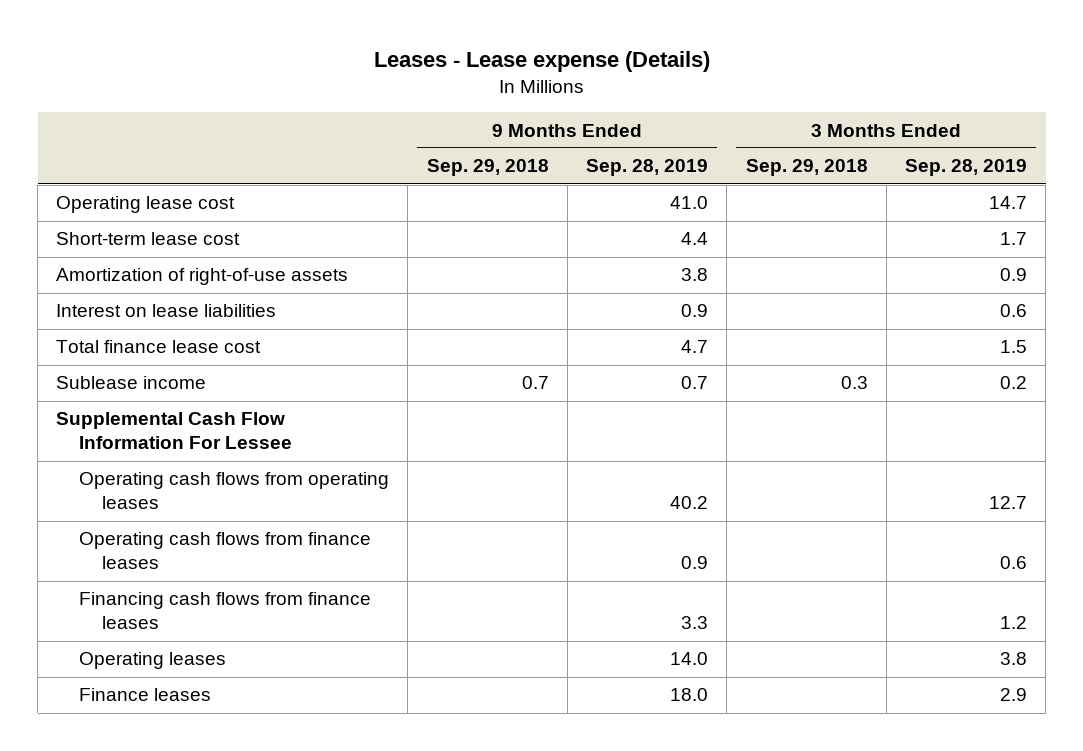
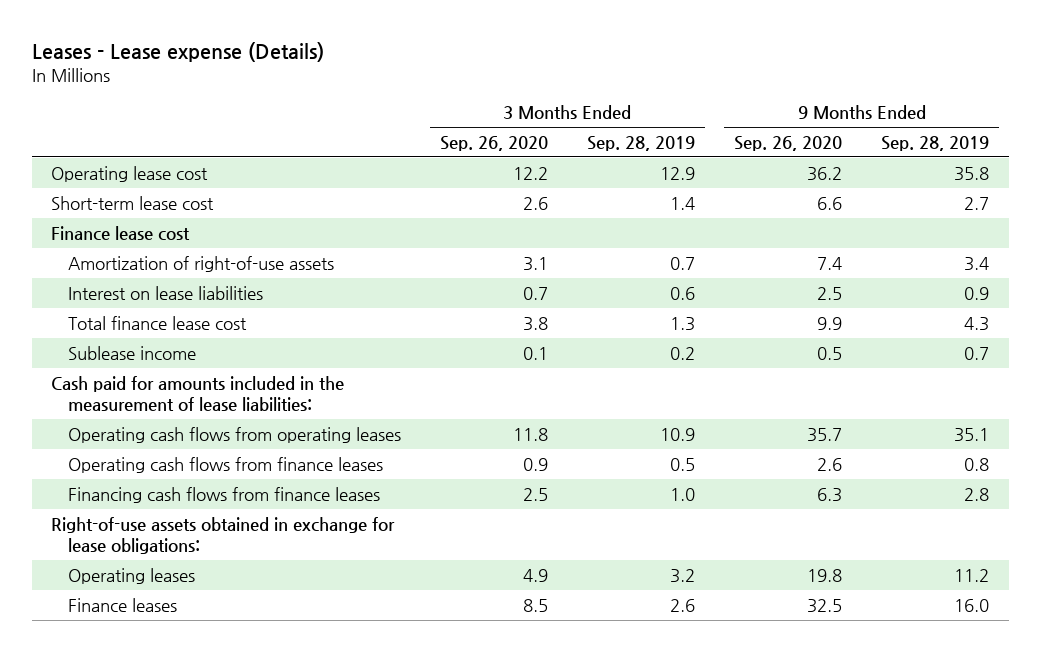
[426,159,549,177] Sep. 29, 2018 -> none
[745,159,868,177] Sep. 29, 2018 -> none
none -> [439,135,548,151] Sep. 26, 2020
none -> [734,135,843,151] Sep. 26, 2020
[670,196,709,210] 41.0 -> [954,166,990,181] 35.8
[989,196,1028,210] 14.7 -> [660,166,696,180] 12.9
[681,232,709,246] 4.4 -> [964,196,990,210] 2.7
[1000,232,1028,246] 1.7 -> [670,196,696,210] 1.4
none -> [51,225,191,241] Finance lease cost
[681,268,709,282] 3.8 -> [964,256,990,271] 3.4
[1000,268,1028,282] 0.9 -> [670,256,696,270] 0.7
[681,340,709,354] 4.7 -> [964,316,990,331] 4.3
[1000,340,1028,354] 1.5 -> [670,316,696,331] 1.3
[56,412,293,450] Supplemental Cash Flow Information For Lessee -> none
none -> [51,375,345,412] Cash paid for amounts included in the measurement of lease liabilities:
[670,496,709,510] 40.2 -> [954,427,990,442] 35.1
[989,496,1028,510] 12.7 -> [660,427,696,441] 10.9
[681,556,709,570] 0.9 -> [964,457,990,471] 0.8
[1000,556,1028,570] 0.6 -> [670,457,696,471] 0.5
[681,616,709,630] 3.3 -> [964,487,990,501] 2.8
[1000,616,1028,630] 1.2 -> [670,487,696,501] 1.0
none -> [51,516,396,555] Right-of-use assets obtained in exchange for lease obligations:
[670,652,709,666] 14.0 -> [954,568,990,582] 11.2
[1000,652,1028,666] 3.8 -> [670,568,696,583] 3.2
[670,688,709,702] 18.0 -> [954,598,990,612] 16.0
[1000,688,1028,702] 2.9 -> [670,598,696,612] 2.6

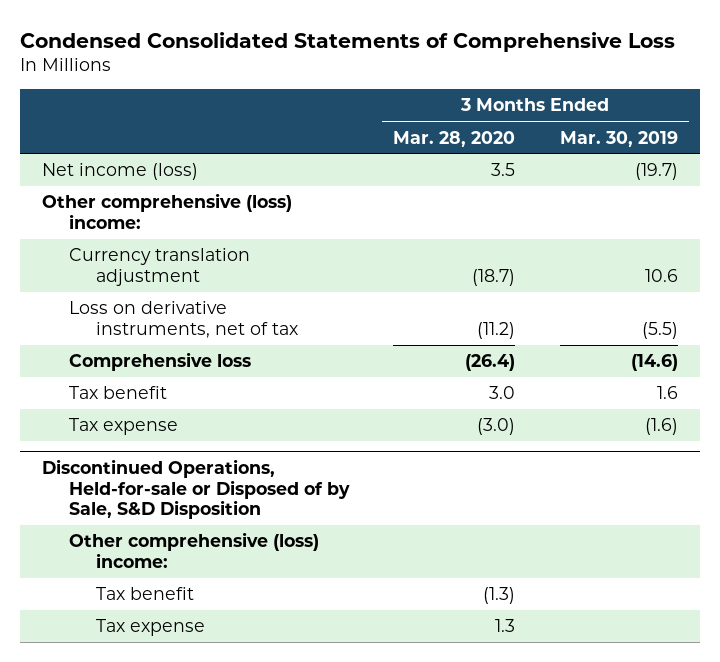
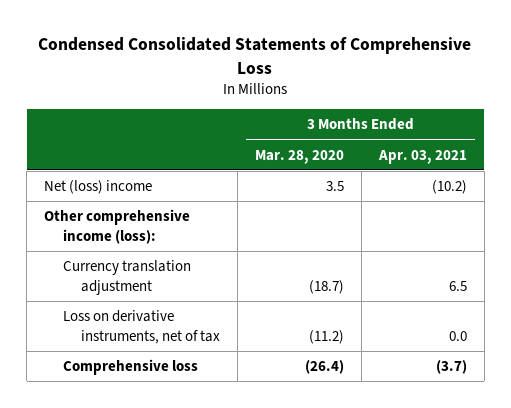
[559,130,678,147] Mar. 30, 2019 -> none
none -> [377,149,467,164] Apr. 03, 2021
[42,163,199,181] Net income (loss) -> [44,180,153,195] Net (loss) income
[42,193,293,230] Other comprehensive (loss) income: -> [44,209,191,244] Other comprehensive income (loss):
[68,386,167,400] Tax benefit -> none
[68,418,178,436] Tax expense -> none
[42,458,350,520] Discontinued Operations, Held-for-sale or Disposed of by Sale, S&D Disposition -> none
[68,532,319,569] Other comprehensive (loss) income: -> none
[95,587,194,601] Tax benefit -> none
[95,619,205,637] Tax expense -> none

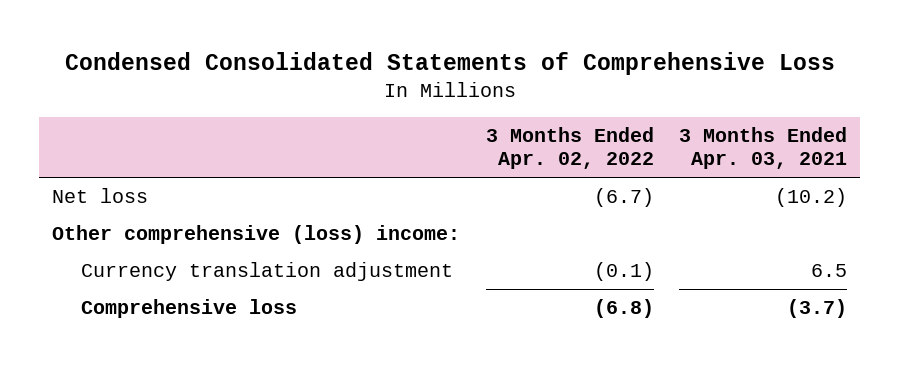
[254,149,344,164] Mar. 28, 2020 -> none
none -> [485,127,654,170] 3 Months Ended Apr. 02, 2022
[44,180,153,195] Net (loss) income -> [52,188,149,204] Net loss
[44,209,191,244] Other comprehensive income (loss): -> [52,225,461,245] Other comprehensive (loss) income:
[62,310,221,344] Loss on derivative instruments, net of tax -> none

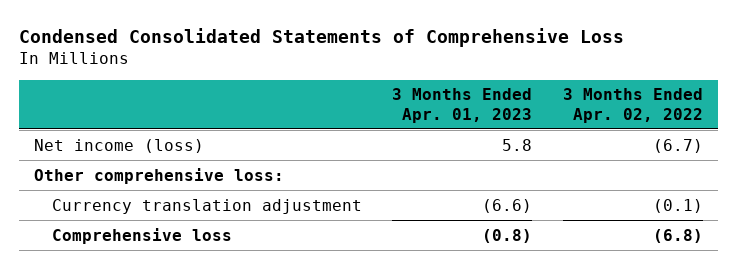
[679,127,848,170] 3 Months Ended Apr. 03, 2021 -> none
none -> [392,88,533,123] 3 Months Ended Apr. 01, 2023
[52,188,149,204] Net loss -> [33,138,204,153] Net income (loss)
[52,225,461,245] Other comprehensive (loss) income: -> [33,167,284,184] Other comprehensive loss:

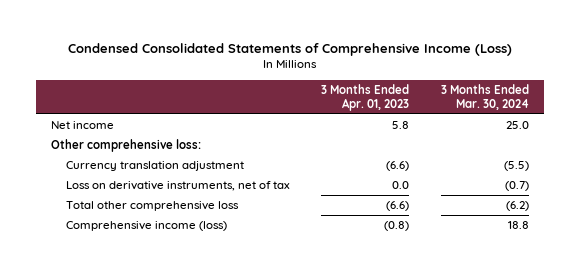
[18,27,624,47] Condensed Consolidated Statements of Comprehensive Loss -> [68,43,513,57] Condensed Consolidated Statements of Comprehensive Income (Loss)
[562,88,703,123] 3 Months Ended Apr. 02, 2022 -> none
none -> [440,83,529,110] 3 Months Ended Mar. 30, 2024
[33,138,204,153] Net income (loss) -> [51,120,115,129] Net income
none -> [66,180,291,191] Loss on derivative instruments, net of tax
none -> [66,200,240,211] Total other comprehensive loss
[52,227,233,244] Comprehensive loss -> [66,220,228,231] Comprehensive income (loss)

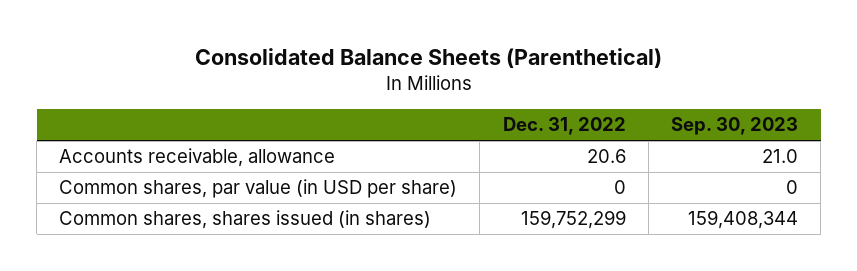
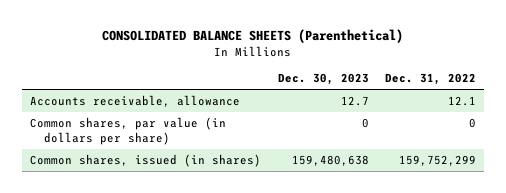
[194,48,662,69] Consolidated Balance Sheets (Parenthetical) -> [102,29,404,44] CONSOLIDATED BALANCE SHEETS (Parenthetical)
[670,117,798,136] Sep. 30, 2023 -> none
none -> [277,73,369,86] Dec. 30, 2023
[586,149,626,164] 20.6 -> [447,96,476,107] 12.1
[59,179,458,199] Common shares, par value (in USD per share) -> [30,117,227,145] Common shares, par value (in dollars per share)
[59,210,432,230] Common shares, shares issued (in shares) -> [30,154,262,168] Common shares, issued (in shares)

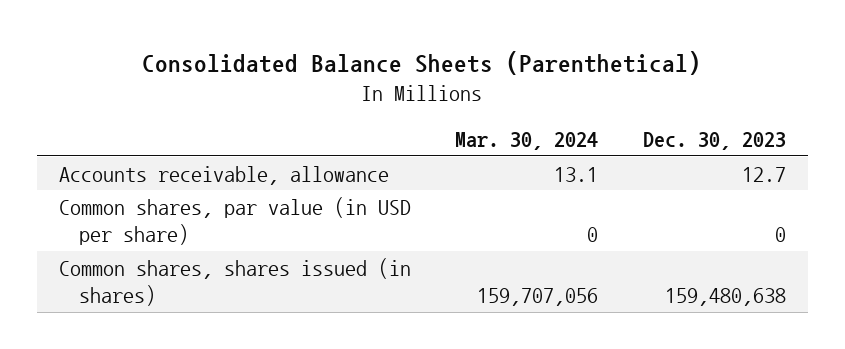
[102,29,404,44] CONSOLIDATED BALANCE SHEETS (Parenthetical) -> [142,50,702,75] Consolidated Balance Sheets (Parenthetical)
[384,73,476,86] Dec. 31, 2022 -> none
none -> [455,131,599,150] Mar. 30, 2024
[30,117,227,145] Common shares, par value (in dollars per share) -> [59,196,412,246] Common shares, par value (in USD per share)
[30,154,262,168] Common shares, issued (in shares) -> [59,257,412,307] Common shares, shares issued (in shares)

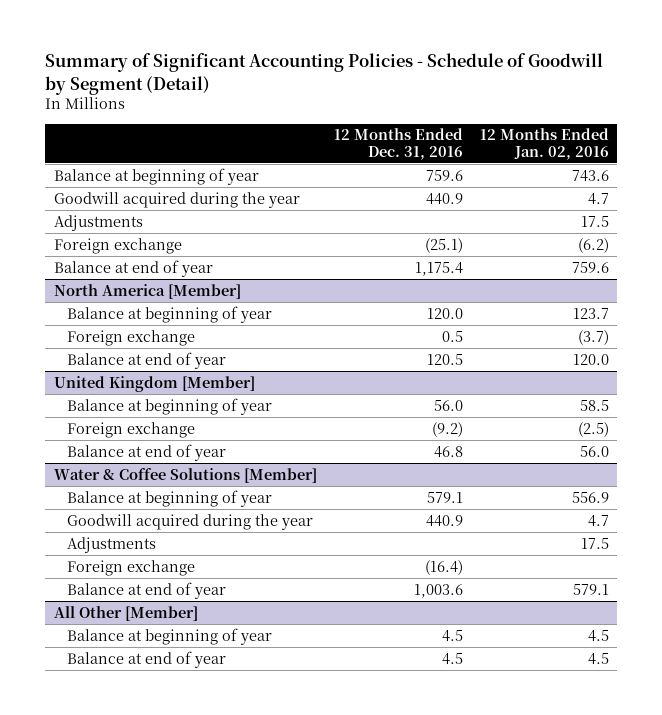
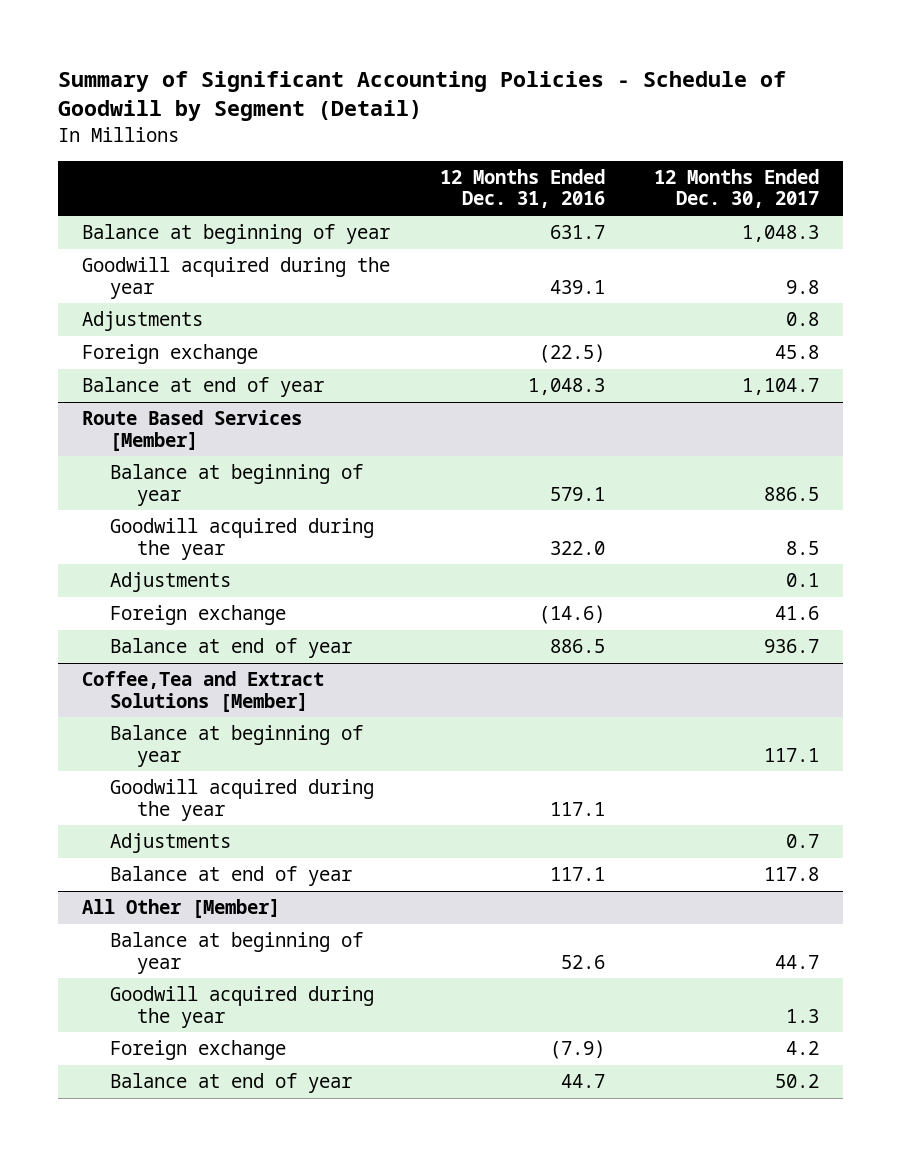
[479,128,609,160] 12 Months Ended Jan. 02, 2016 -> none
none -> [653,168,819,209] 12 Months Ended Dec. 30, 2017
[425,169,463,181] 759.6 -> [549,225,605,240] 631.7
[425,192,463,205] 440.9 -> [549,279,605,294] 439.1
[53,283,241,299] North America [Member] -> none
[66,305,272,323] Balance at beginning of year -> none
[66,329,195,346] Foreign exchange -> none
[66,351,226,369] Balance at end of year -> none
[53,375,255,392] United Kingdom [Member] -> none
[66,397,272,415] Balance at beginning of year -> none
[66,421,195,438] Foreign exchange -> none
[66,443,226,461] Balance at end of year -> none
[53,467,317,483] Water & Coffee Solutions [Member] -> none
[424,237,463,253] (25.1) -> [538,344,605,364] (22.5)
[414,261,463,276] 1,175.4 -> [527,378,605,396] 1,048.3
none -> [82,410,303,451] Route Based Services [Member]
[425,514,463,527] 440.9 -> [549,540,605,555] 322.0
[424,559,463,575] (16.4) -> [538,605,605,625] (14.6)
[413,583,463,598] 1,003.6 -> [549,639,605,654] 886.5
none -> [82,671,325,712] Coffee,Tea and Extract Solutions [Member]
none -> [109,725,363,767] Balance at beginning of year
none -> [109,779,374,821] Goodwill acquired during the year
none -> [109,833,231,854] Adjustments
none -> [109,866,352,887] Balance at end of year
[441,629,463,642] 4.5 -> [560,954,605,969] 52.6
none -> [109,986,374,1028] Goodwill acquired during the year
none -> [109,1040,286,1061] Foreign exchange
[441,652,463,665] 4.5 -> [560,1074,605,1089] 44.7

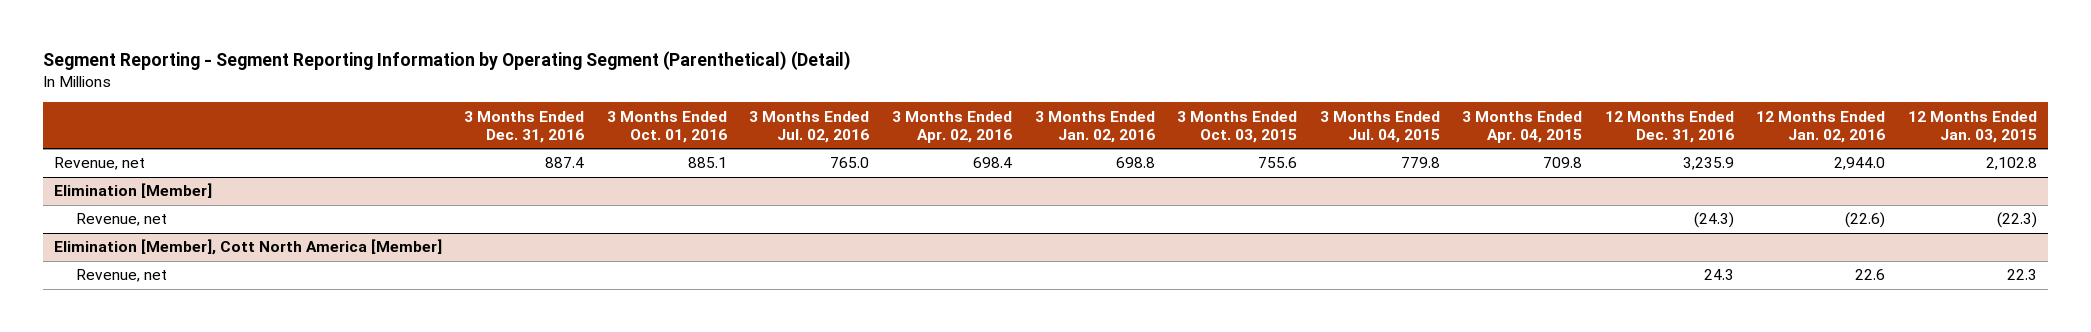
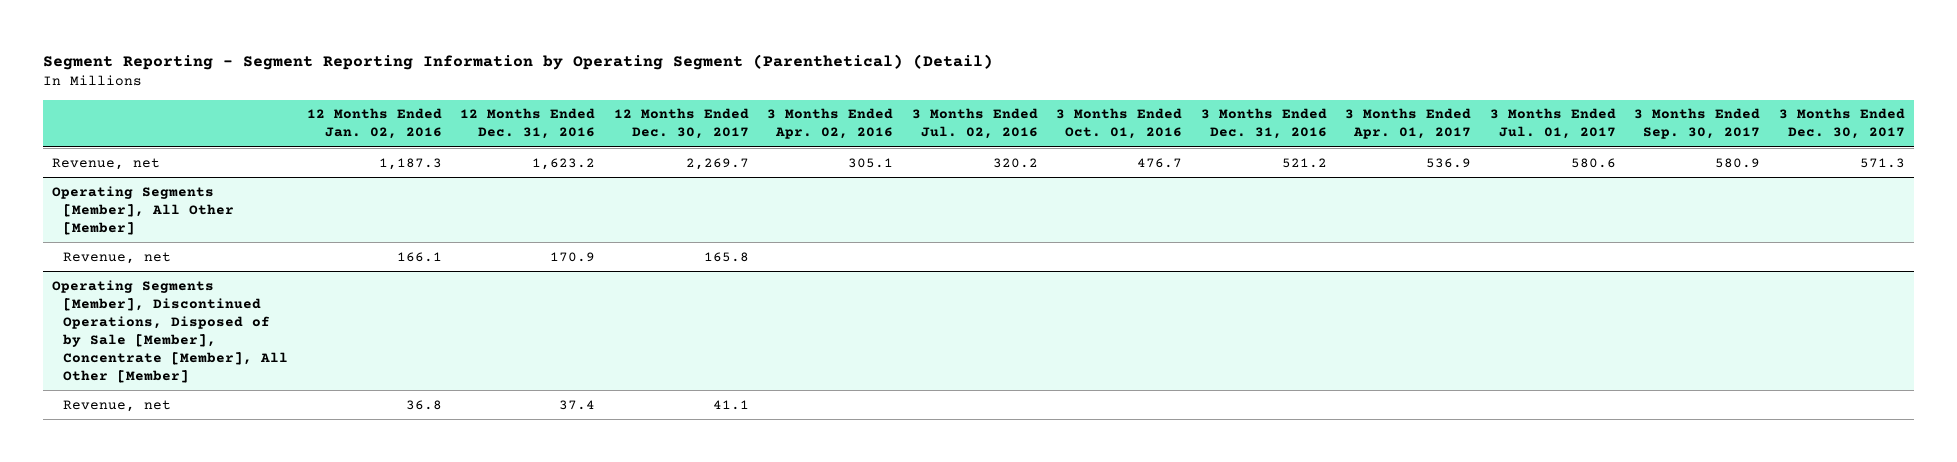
[1034,110,1155,144] 3 Months Ended Jan. 02, 2016 -> none
[1177,110,1298,144] 3 Months Ended Oct. 03, 2015 -> none
[1319,110,1440,144] 3 Months Ended Jul. 04, 2015 -> none
[1462,110,1583,144] 3 Months Ended Apr. 04, 2015 -> none
[1907,110,2037,144] 12 Months Ended Jan. 03, 2015 -> none
none -> [613,108,749,140] 12 Months Ended Dec. 30, 2017
none -> [1345,108,1472,140] 3 Months Ended Apr. 01, 2017
none -> [1489,108,1616,140] 3 Months Ended Jul. 01, 2017
none -> [1634,108,1761,140] 3 Months Ended Sep. 30, 2017
none -> [1778,108,1905,140] 3 Months Ended Dec. 30, 2017
[53,183,212,199] Elimination [Member] -> none
[53,239,442,256] Elimination [Member], Cott North America [Member] -> none
[545,157,585,169] 887.4 -> [1281,157,1327,168] 521.2
[687,157,727,169] 885.1 -> [1137,157,1183,168] 476.7
[830,157,870,169] 765.0 -> [992,157,1038,168] 320.2
[973,157,1013,169] 698.4 -> [848,157,894,168] 305.1
[1682,157,1734,171] 3,235.9 -> [532,157,596,170] 1,623.2
[1834,157,1886,171] 2,944.0 -> [378,157,442,170] 1,187.3
none -> [52,185,235,235] Operating Segments [Member], All Other [Member]
[1693,212,1734,229] (24.3) -> [550,251,596,262] 170.9
[1845,212,1886,229] (22.6) -> [396,251,442,262] 166.1
none -> [52,279,289,383] Operating Segments [Member], Discontinued Operations, Disposed of by Sale [Member], Concentrate [Member], All Other [Member]
[1703,269,1734,281] 24.3 -> [559,399,596,410] 37.4
[1855,269,1886,281] 22.6 -> [405,399,442,410] 36.8

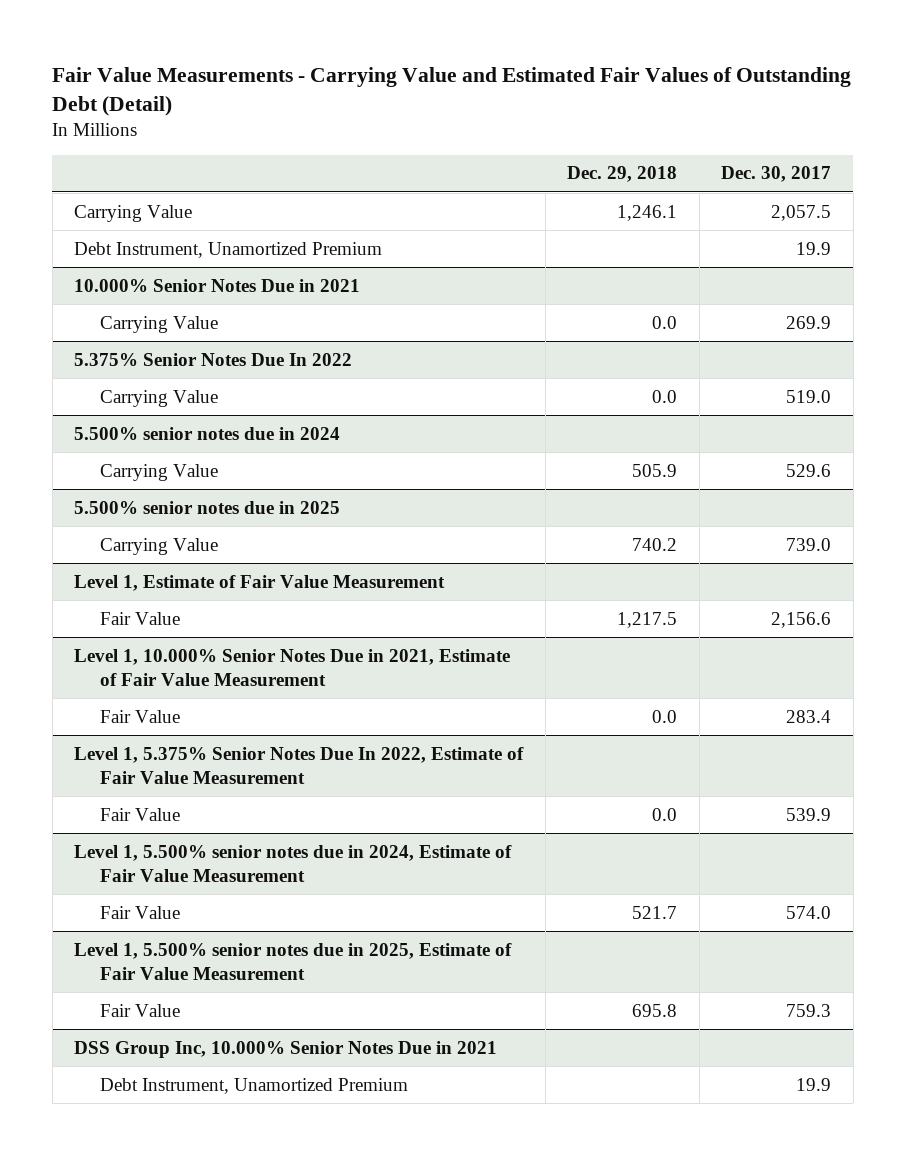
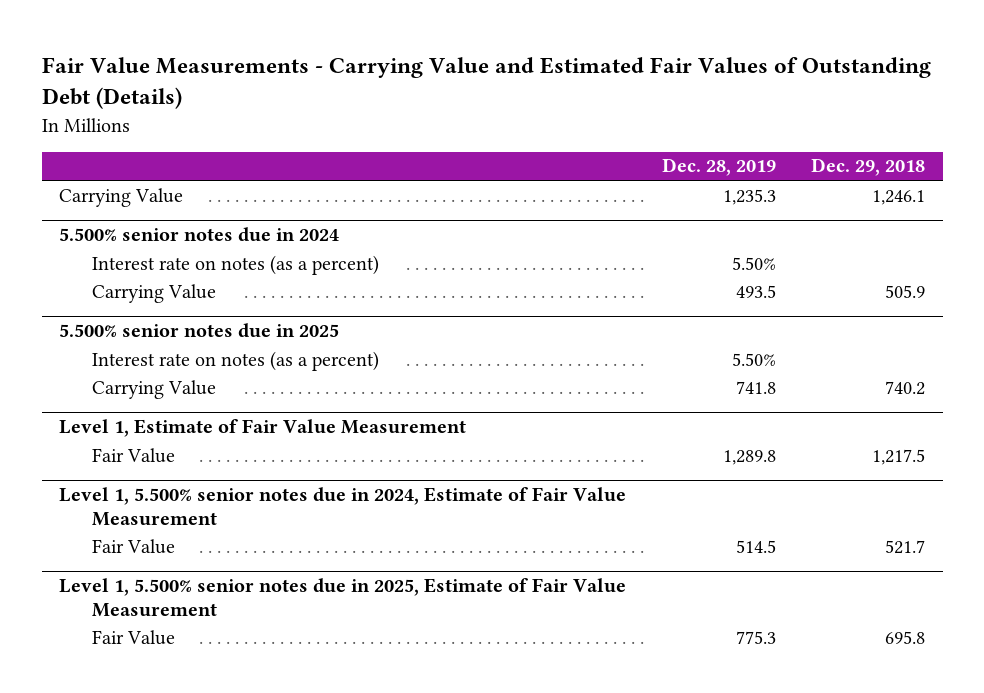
[52,66,852,116] Fair Value Measurements - Carrying Value and Estimated Fair Values of Outstanding Debt (Detail) -> [41,56,931,110] Fair Value Measurements - Carrying Value and Estimated Fair Values of Outstanding Debt (Details)
[721,166,832,183] Dec. 30, 2017 -> none
none -> [661,158,776,177] Dec. 28, 2019
[74,241,383,258] Debt Instrument, Unamortized Premium -> none
[74,278,361,292] 10.000% Senior Notes Due in 2021 -> none
[99,315,218,333] Carrying Value -> none
[74,352,353,366] 5.375% Senior Notes Due In 2022 -> none
[99,389,218,407] Carrying Value -> none
none -> [91,254,379,275] Interest rate on notes (as a percent)
none -> [91,350,379,371] Interest rate on notes (as a percent)
[74,648,511,686] Level 1, 10.000% Senior Notes Due in 2021, Estimate of Fair Value Measurement -> none
[99,709,180,723] Fair Value -> none
[74,746,525,784] Level 1, 5.375% Senior Notes Due In 2022, Estimate of Fair Value Measurement -> none
[99,807,180,821] Fair Value -> none
[74,1040,498,1058] DSS Group Inc, 10.000% Senior Notes Due in 2021 -> none
[99,1077,408,1094] Debt Instrument, Unamortized Premium -> none

